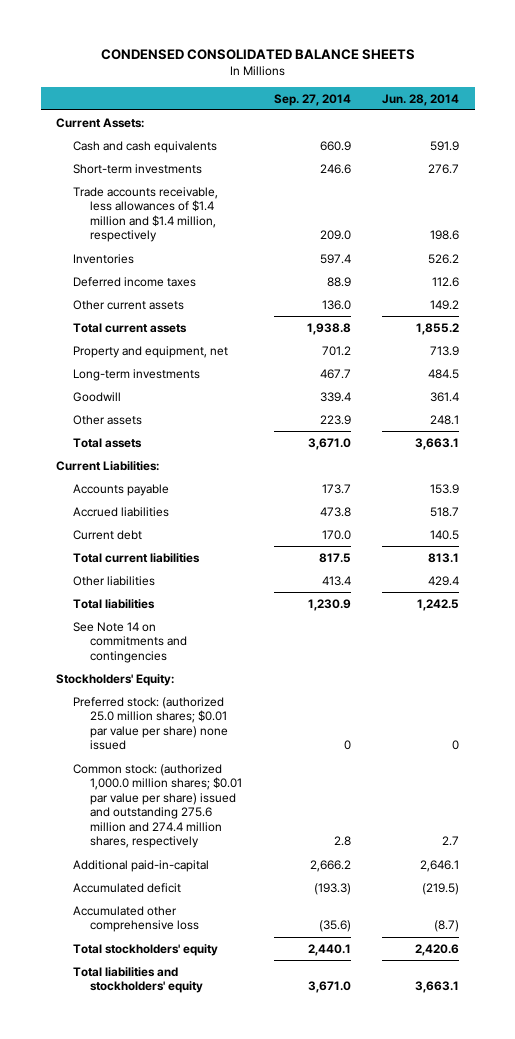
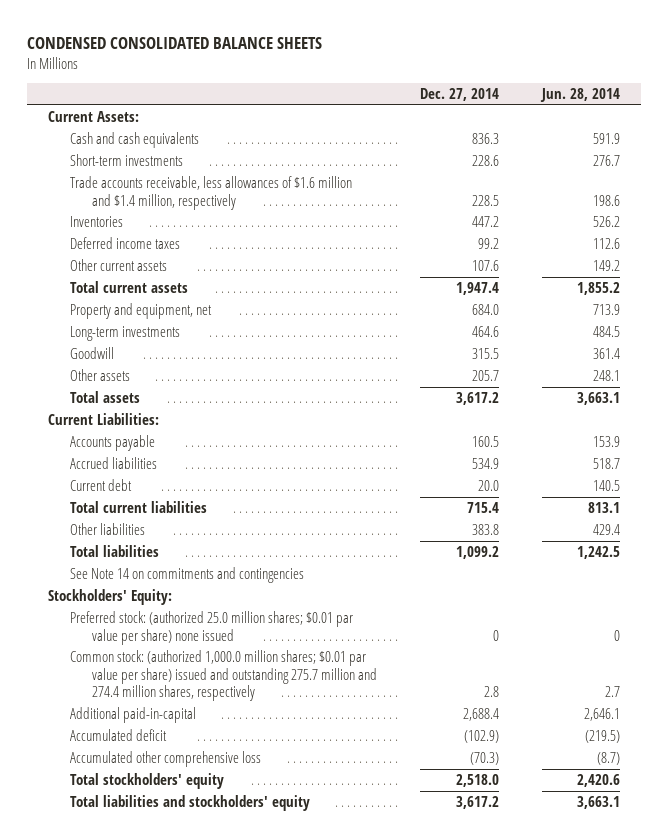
[273,93,351,106] Sep. 27, 2014 -> none
none -> [419,88,499,102] Dec. 27, 2014
[73,186,219,243] Trade accounts receivable, less allowances of $1.4 million and $1.4 million, respectively -> [70,175,353,210] Trade accounts receivable, less allowances of $1.6 million and $1.4 million, respectively
[73,763,243,849] Common stock: (authorized 1,000.0 million shares; $0.01 par value per share) issued and outstanding 275.6 million and 274.4 million shares, respectively -> [70,649,378,702] Common stock: (authorized 1,000.0 million shares; $0.01 par value per share) issued and outstanding 275.7 million and 274.4 million shares, respectively

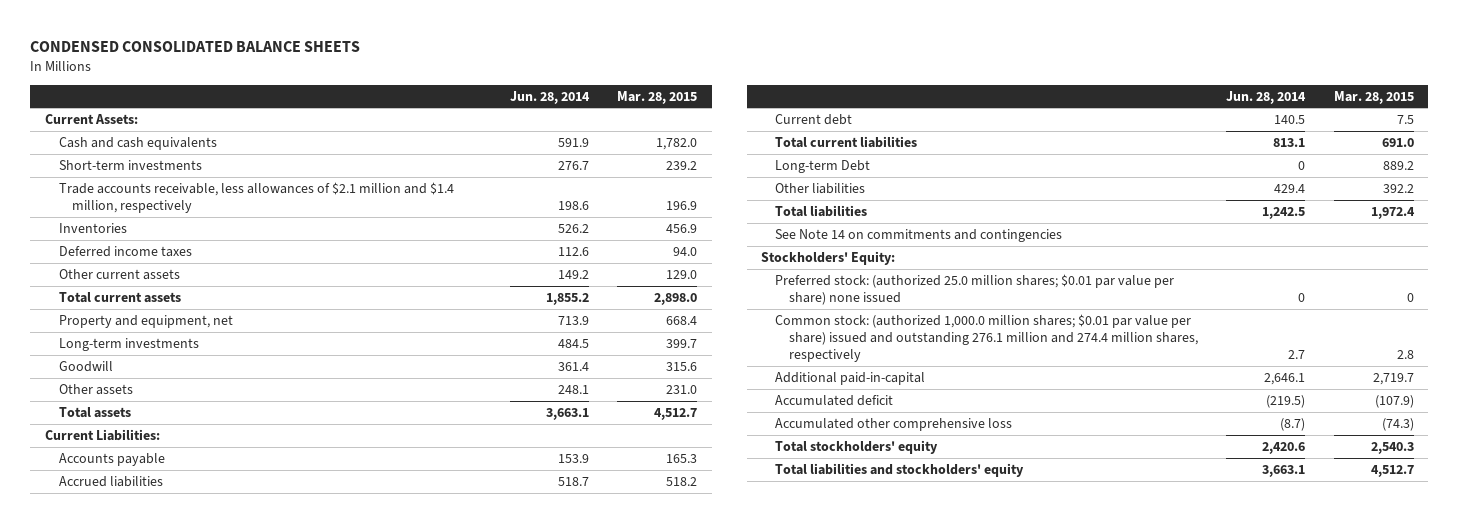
[419,88,499,102] Dec. 27, 2014 -> none
none -> [617,90,698,104] Mar. 28, 2015
[70,175,353,210] Trade accounts receivable, less allowances of $1.6 million and $1.4 million, respectively -> [58,181,454,214] Trade accounts receivable, less allowances of $2.1 million and $1.4 million, respectively
none -> [774,159,870,173] Long-term Debt
[70,649,378,702] Common stock: (authorized 1,000.0 million shares; $0.01 par value per share) issued and outstanding 275.7 million and 274.4 million shares, respectively -> [774,313,1198,363] Common stock: (authorized 1,000.0 million shares; $0.01 par value per share) issued and outstanding 276.1 million and 274.4 million shares, respectively

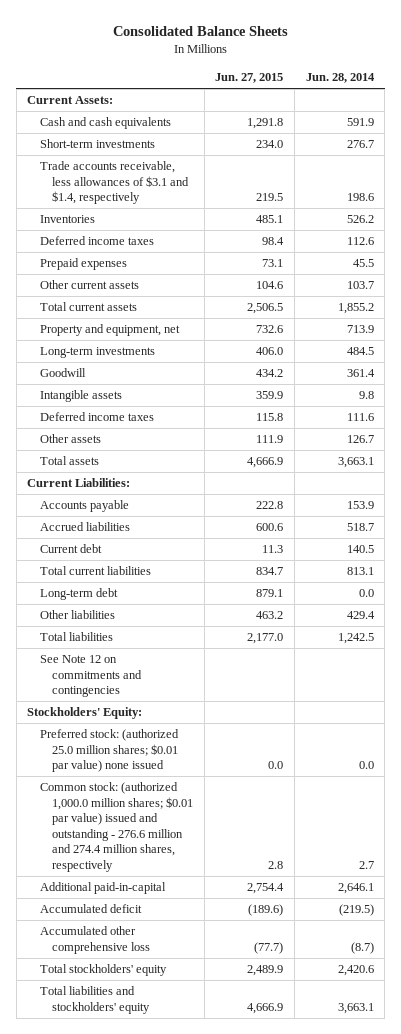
[30,41,361,53] CONDENSED CONSOLIDATED BALANCE SHEETS -> [112,26,288,37] Consolidated Balance Sheets
[617,90,698,104] Mar. 28, 2015 -> none
none -> [215,73,284,84] Jun. 27, 2015
[58,181,454,214] Trade accounts receivable, less allowances of $2.1 million and $1.4 million, respectively -> [39,161,190,205] Trade accounts receivable, less allowances of $3.1 and $1.4, respectively
none -> [39,258,127,271] Prepaid expenses
[557,269,589,279] 149.2 -> [346,281,374,290] 103.7
none -> [39,390,122,403] Intangible assets
none -> [39,412,154,422] Deferred income taxes
[557,384,589,394] 248.1 -> [346,435,374,444] 126.7
[774,159,870,173] Long-term Debt -> [39,588,118,601] Long-term debt
[1298,160,1306,170] 0 -> [358,589,374,598] 0.0
[774,228,1062,242] See Note 14 on commitments and contingencies -> [39,655,143,698] See Note 12 on commitments and contingencies
[774,273,1174,306] Preferred stock: (authorized 25.0 million shares; $0.01 par value per share) none issued -> [39,729,179,773] Preferred stock: (authorized 25.0 million shares; $0.01 par value) none issued
[1298,293,1306,303] 0 -> [358,761,374,770] 0.0
[774,313,1198,363] Common stock: (authorized 1,000.0 million shares; $0.01 par value per share) issued and outstanding 276.1 million and 274.4 million shares, respectively -> [39,782,194,872] Common stock: (authorized 1,000.0 million shares; $0.01 par value) issued and outstanding - 276.6 million and 274.4 million shares, respectively

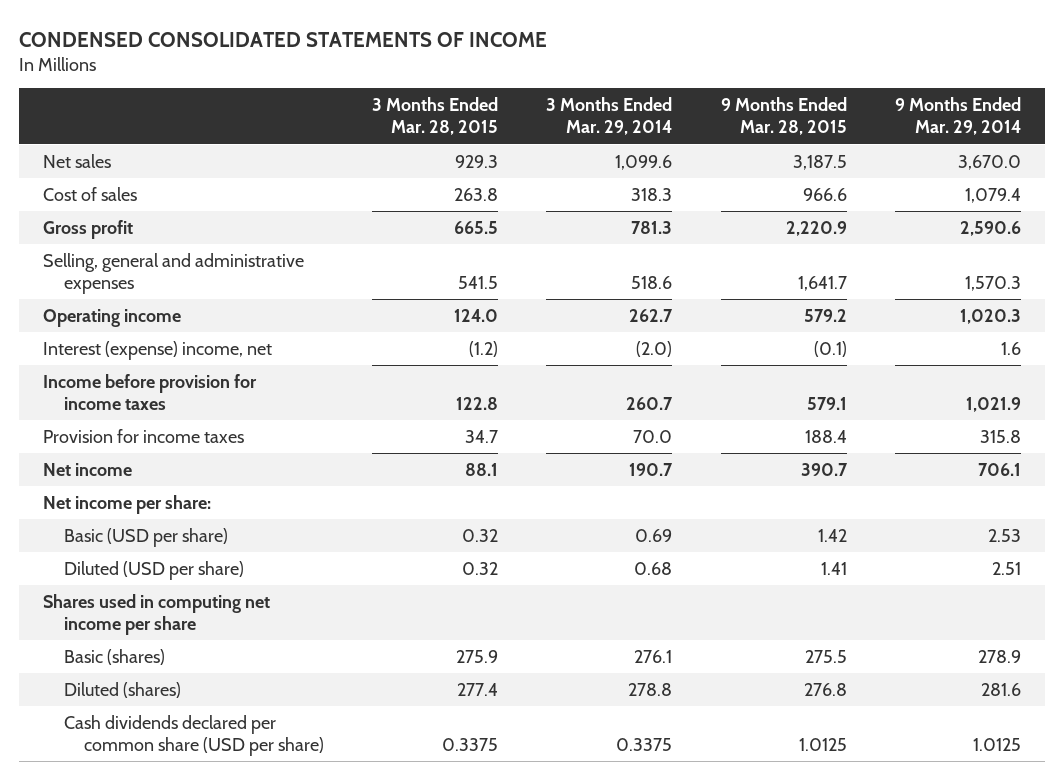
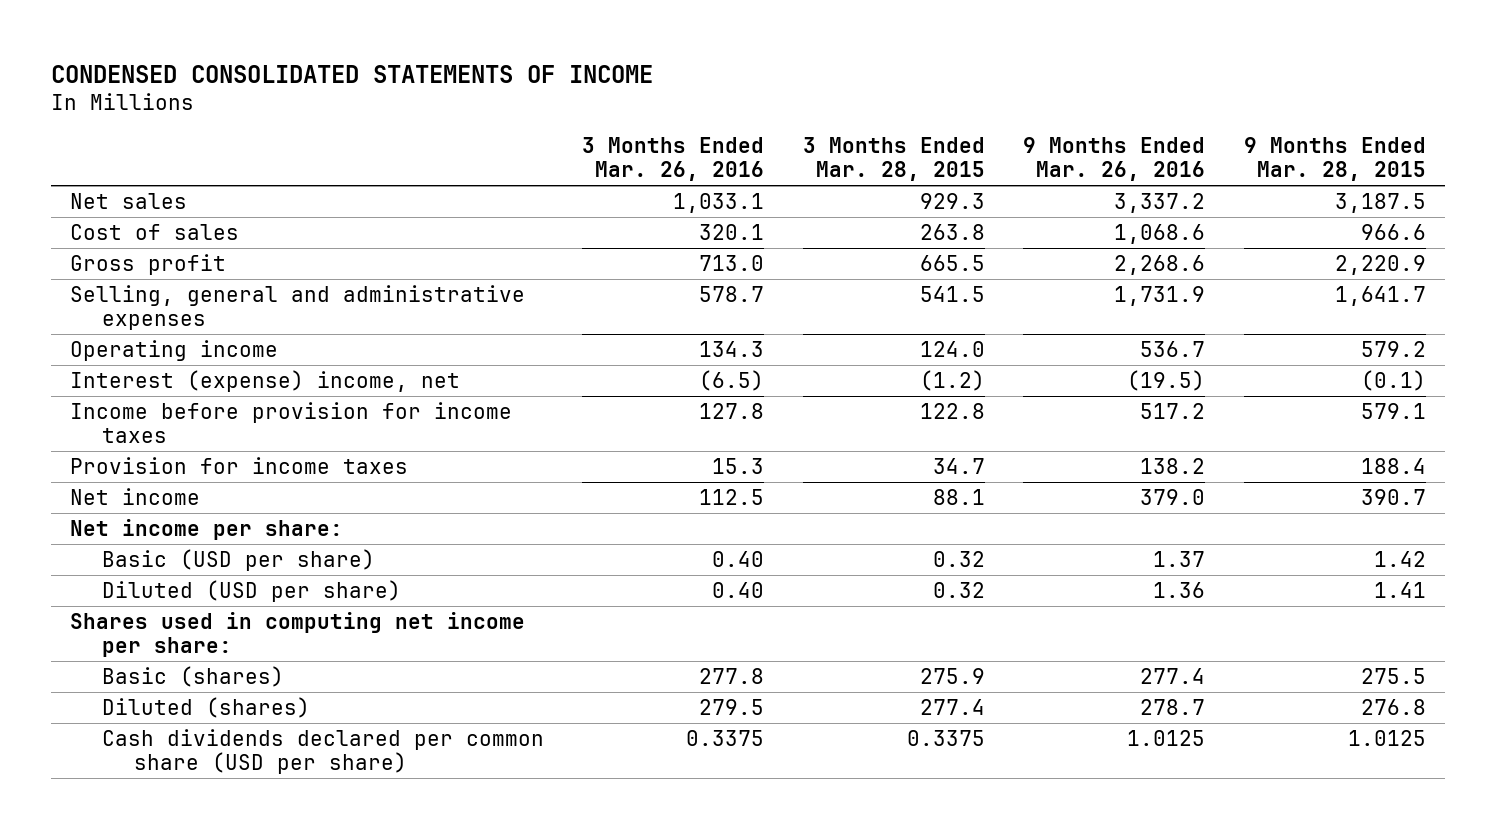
[546,96,673,136] 3 Months Ended Mar. 29, 2014 -> none
[894,96,1021,136] 9 Months Ended Mar. 29, 2014 -> none
none -> [582,137,765,182] 3 Months Ended Mar. 26, 2016
none -> [1023,137,1206,182] 9 Months Ended Mar. 26, 2016
[43,593,271,636] Shares used in computing net income per share -> [70,611,526,657] Shares used in computing net income per share:

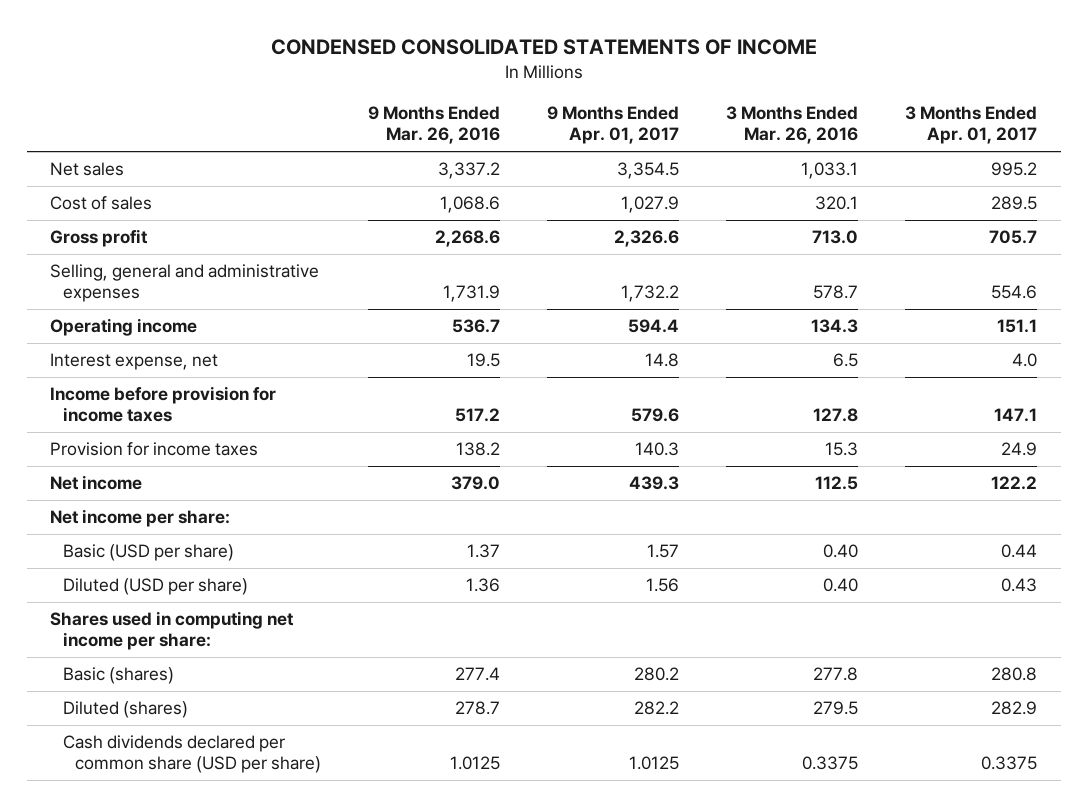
[802,137,985,182] 3 Months Ended Mar. 28, 2015 -> none
[1243,137,1426,182] 9 Months Ended Mar. 28, 2015 -> none
none -> [547,106,680,145] 9 Months Ended Apr. 01, 2017
none -> [905,106,1038,145] 3 Months Ended Apr. 01, 2017
[70,369,461,392] Interest (expense) income, net -> [50,353,219,371] Interest expense, net
[699,369,765,391] (6.5) -> [833,353,859,368] 6.5
[1127,369,1206,391] (19.5) -> [467,353,501,368] 19.5

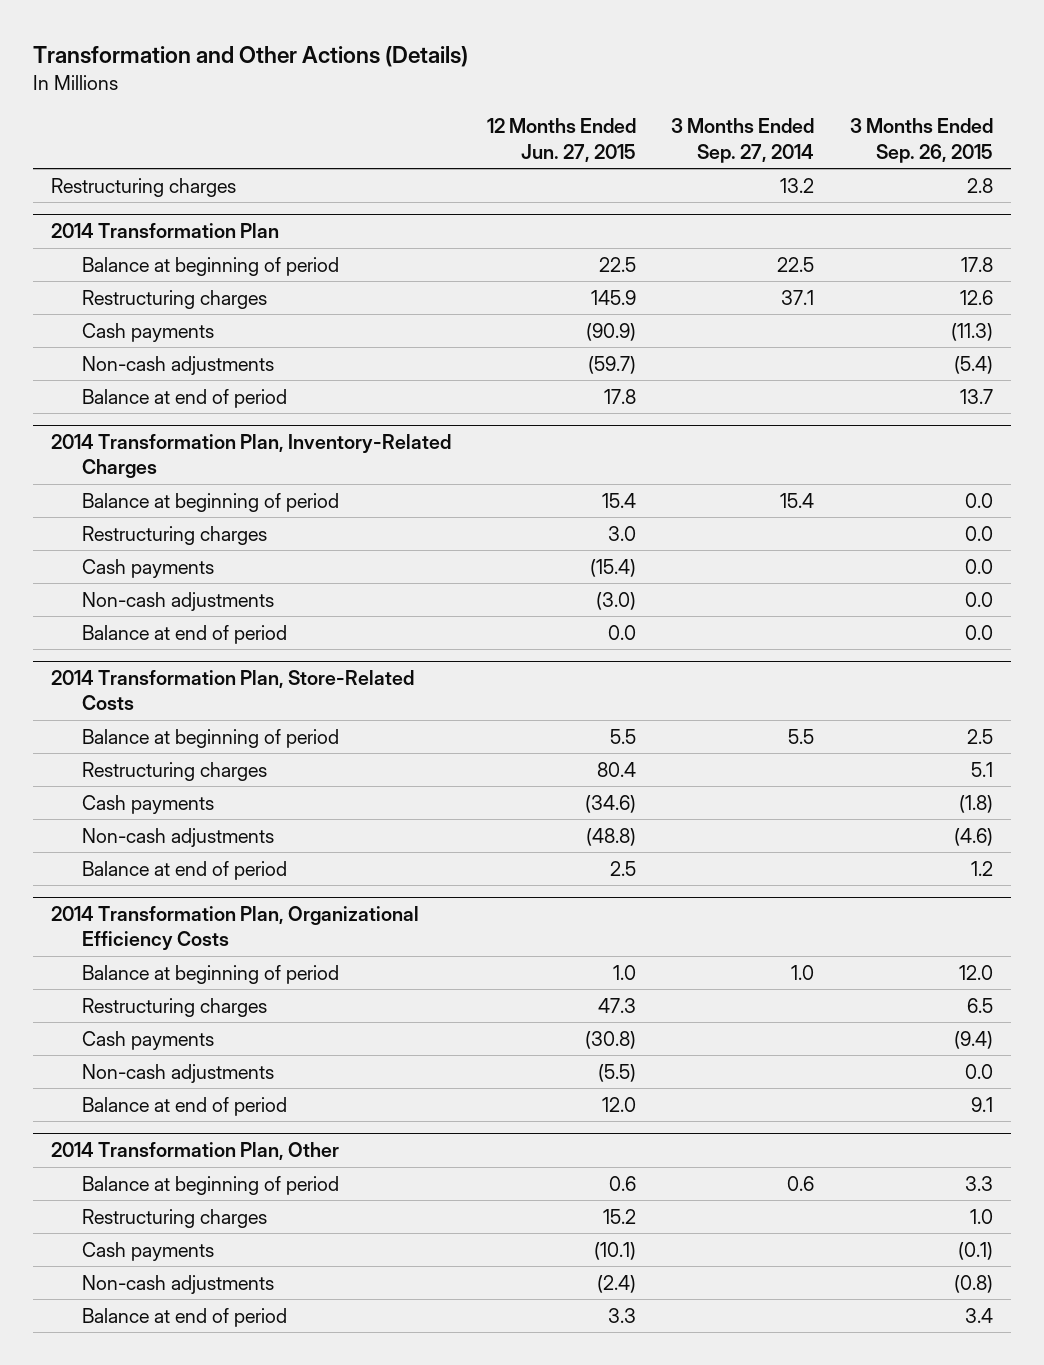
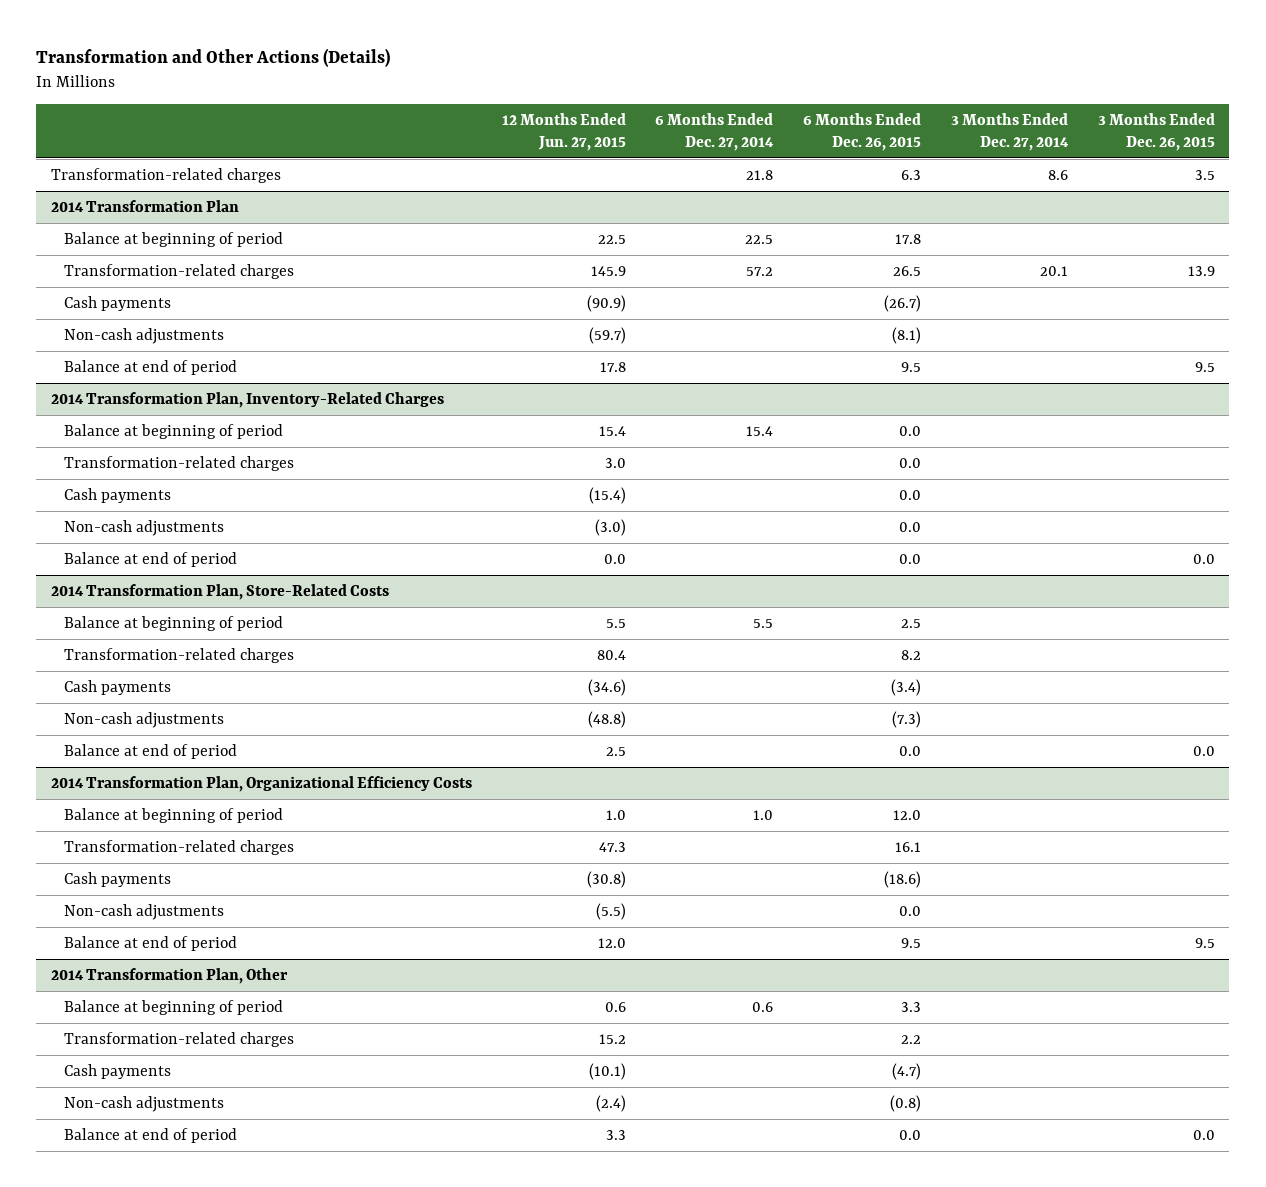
[671,118,815,163] 3 Months Ended Sep. 27, 2014 -> none
[849,118,993,163] 3 Months Ended Sep. 26, 2015 -> none
none -> [655,112,775,152] 6 Months Ended Dec. 27, 2014
none -> [803,112,922,152] 6 Months Ended Dec. 26, 2015
none -> [950,112,1069,152] 3 Months Ended Dec. 27, 2014
none -> [1097,112,1215,152] 3 Months Ended Dec. 26, 2015
[50,177,236,197] Restructuring charges -> [51,167,282,183] Transformation-related charges
[81,289,267,309] Restructuring charges -> [64,263,295,279] Transformation-related charges
[81,525,267,545] Restructuring charges -> [64,455,295,471] Transformation-related charges
[81,761,267,781] Restructuring charges -> [64,647,295,663] Transformation-related charges
[81,997,267,1017] Restructuring charges -> [64,839,295,855] Transformation-related charges
[81,1208,267,1228] Restructuring charges -> [64,1031,295,1047] Transformation-related charges

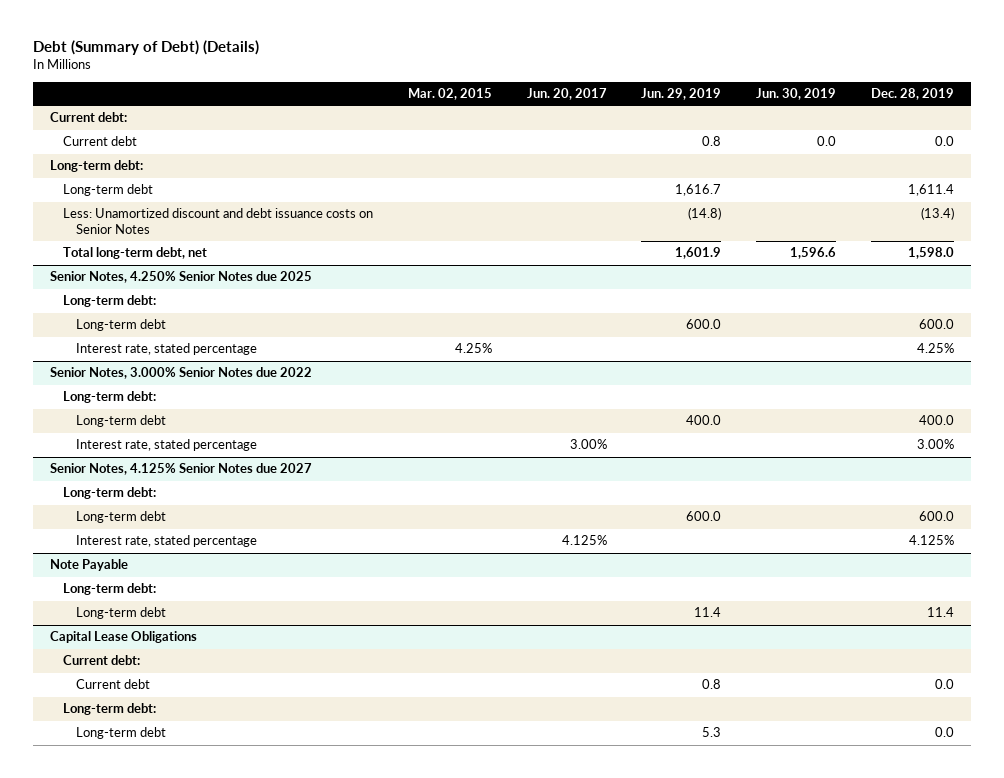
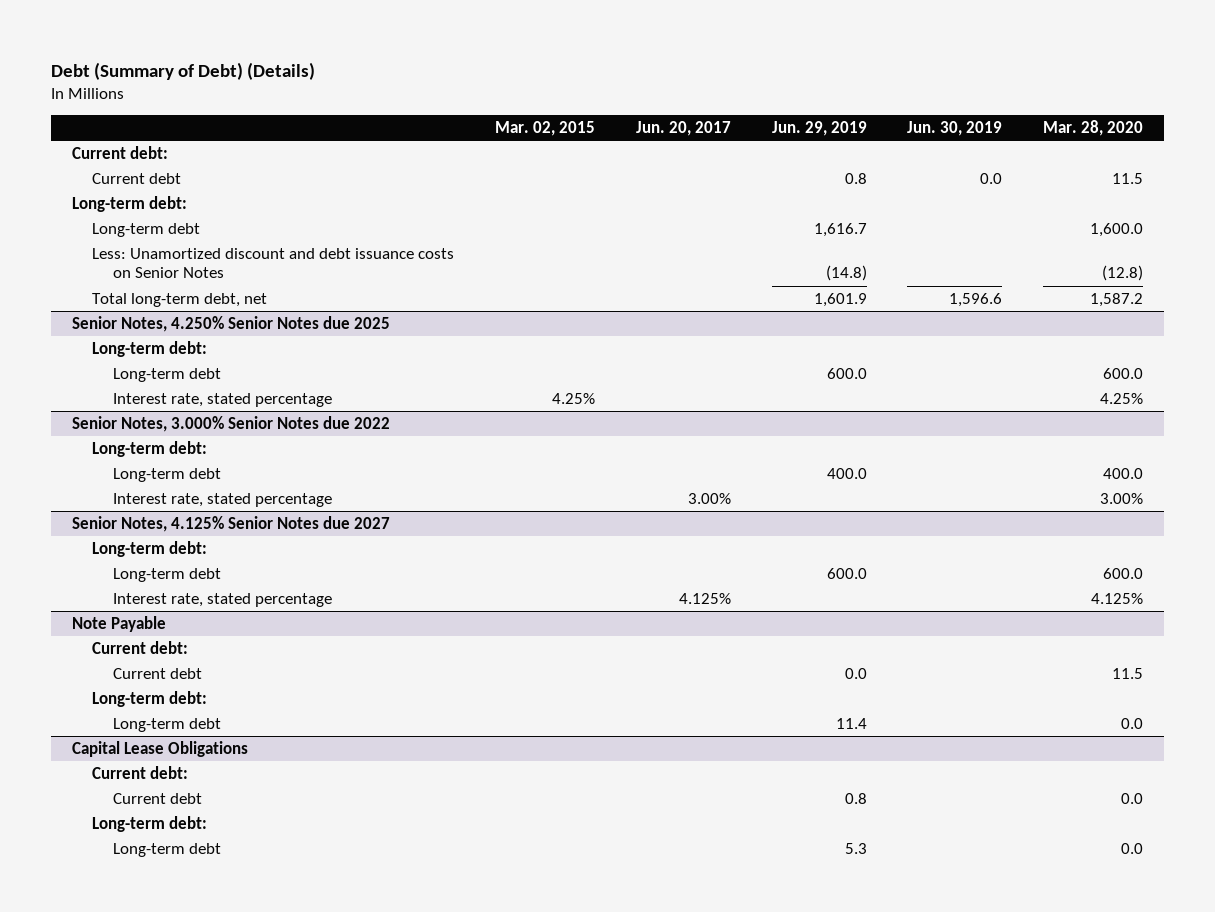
[870,87,954,100] Dec. 28, 2019 -> none
none -> [1043,120,1144,137] Mar. 28, 2020
none -> [92,640,189,654] Current debt:
none -> [112,667,202,679] Current debt

